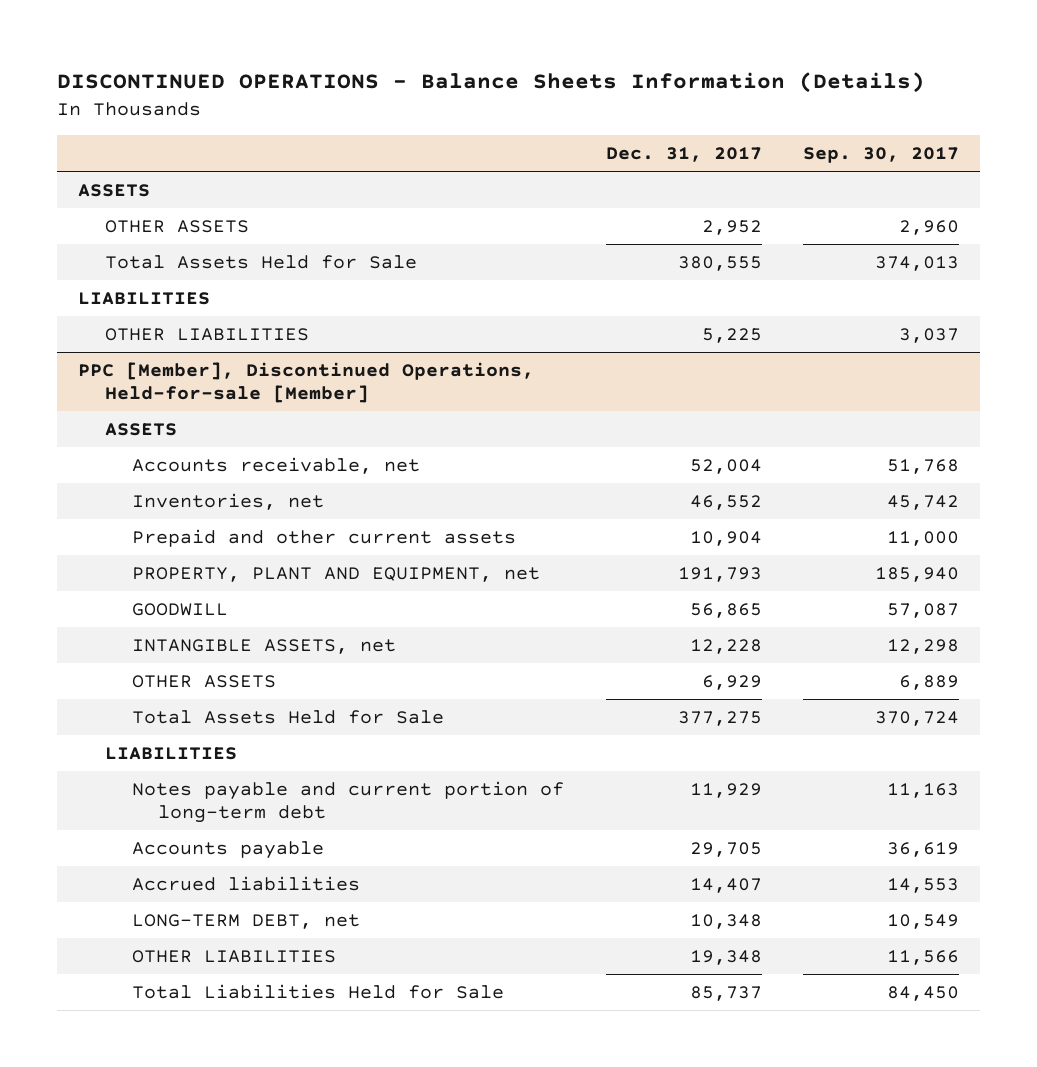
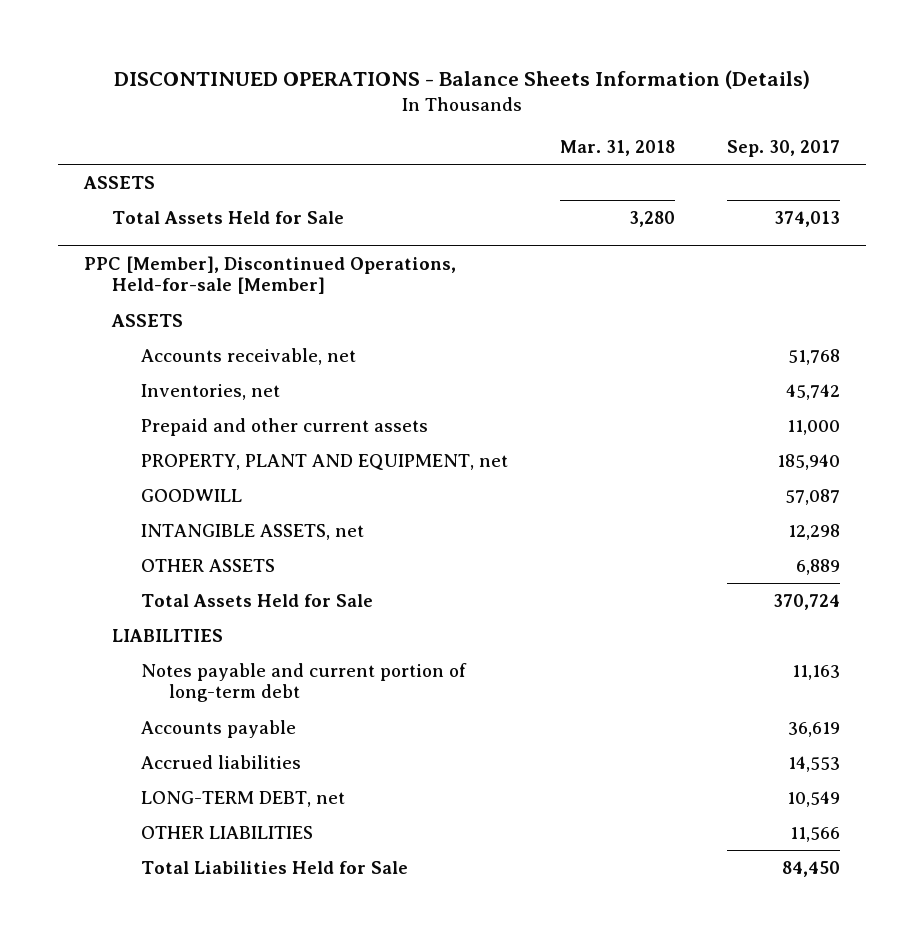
[605,147,762,163] Dec. 31, 2017 -> none
none -> [559,140,675,157] Mar. 31, 2018
[104,219,249,233] OTHER ASSETS -> none
[77,291,210,305] LIABILITIES -> none
[104,327,309,341] OTHER LIABILITIES -> none

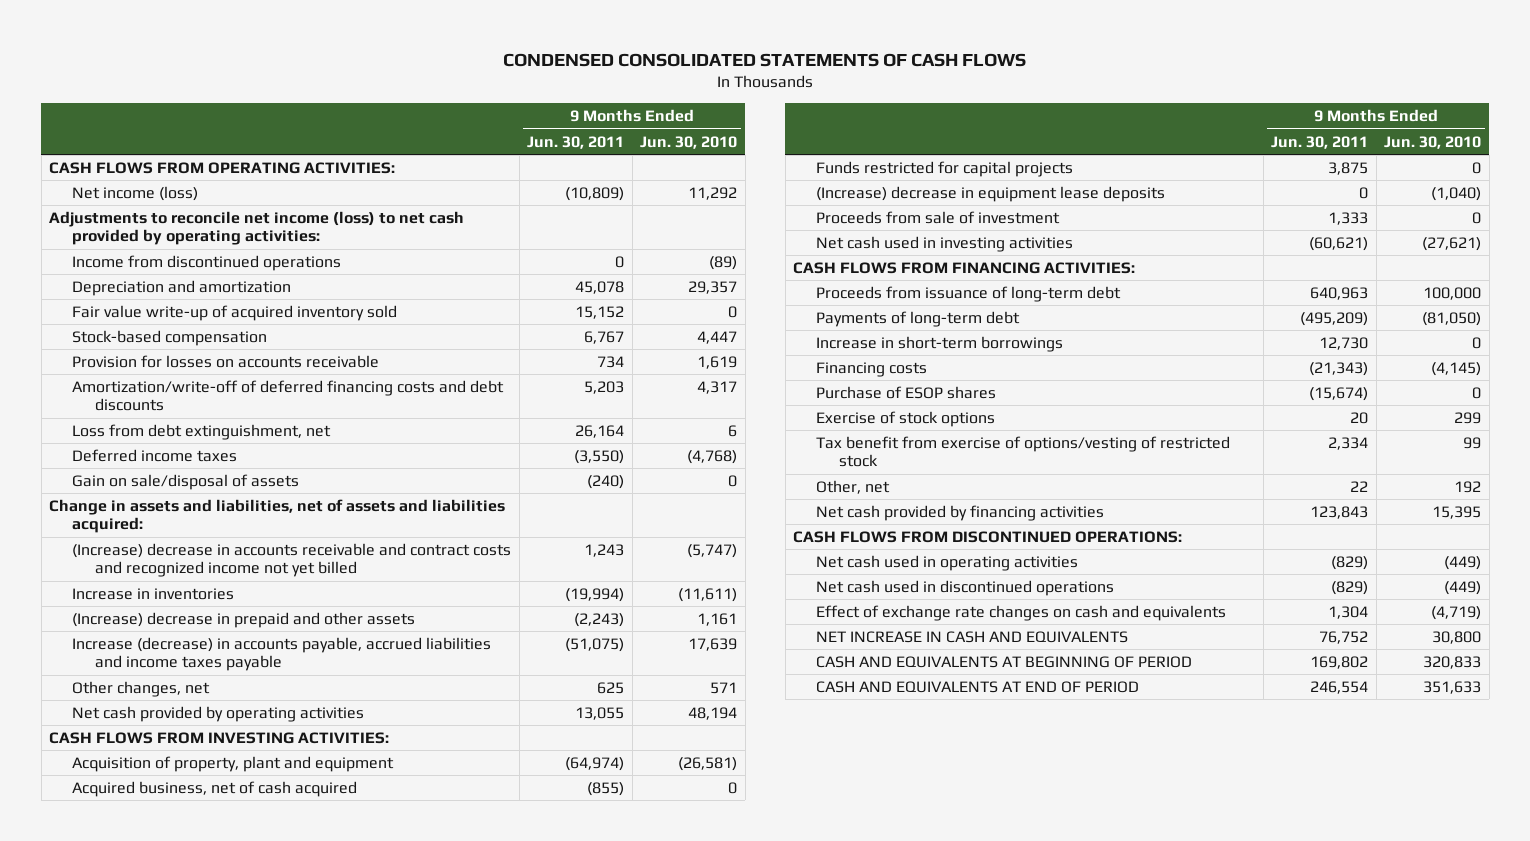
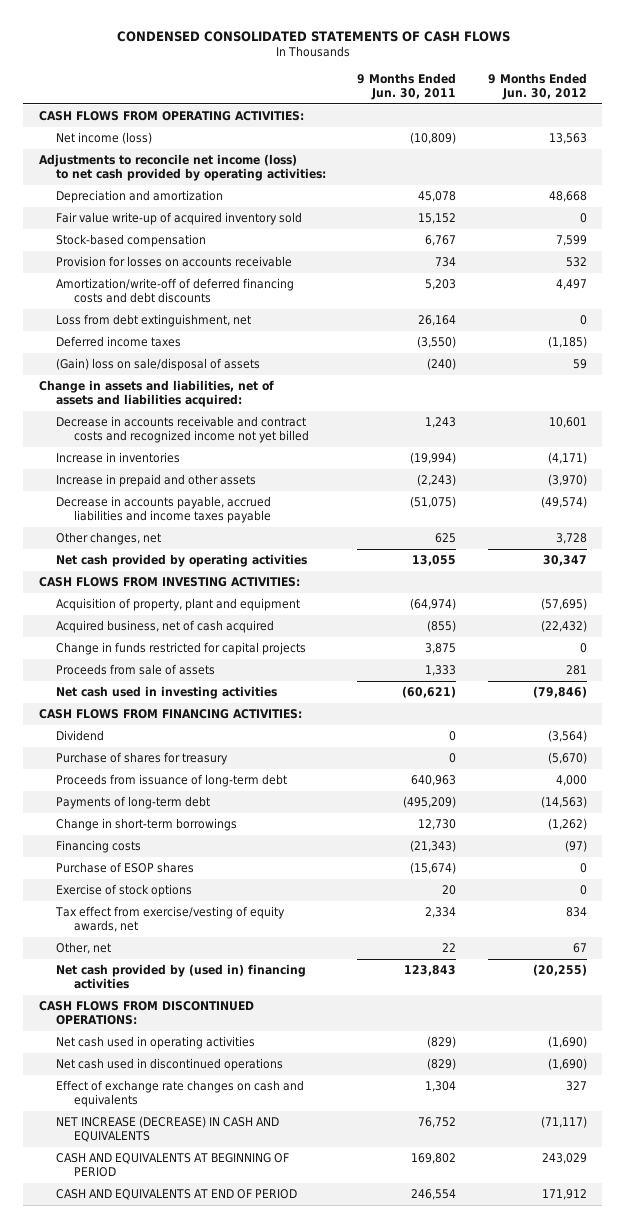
[640,135,738,149] Jun. 30, 2010 -> none
none -> [487,72,587,100] 9 Months Ended Jun. 30, 2012
[72,254,342,271] Income from discontinued operations -> none
[72,473,300,490] Gain on sale/disposal of assets -> [56,358,261,372] (Gain) loss on sale/disposal of assets
[72,542,512,578] (Increase) decrease in accounts receivable and contract costs and recognized income not yet billed -> [56,416,309,444] Decrease in accounts receivable and contract costs and recognized income not yet billed
[72,611,416,628] (Increase) decrease in prepaid and other assets -> [56,474,257,488] Increase in prepaid and other assets
[72,636,492,672] Increase (decrease) in accounts payable, accrued liabilities and income taxes payable -> [56,496,272,524] Decrease in accounts payable, accrued liabilities and income taxes payable
[816,185,1166,202] (Increase) decrease in equipment lease deposits -> none
[816,160,1074,177] Funds restricted for capital projects -> [56,642,307,656] Change in funds restricted for capital projects
[816,210,1061,224] Proceeds from sale of investment -> [56,664,216,676] Proceeds from sale of assets
none -> [56,730,105,742] Dividend
none -> [56,752,229,766] Purchase of shares for treasury
[816,335,1064,352] Increase in short-term borrowings -> [56,818,238,832] Change in short-term borrowings
[816,435,1231,468] Tax benefit from exercise of options/vesting of restricted stock -> [55,906,286,933] Tax effect from exercise/vesting of equity awards, net
[816,504,1105,521] Net cash provided by financing activities -> [56,964,307,990] Net cash provided by (used in) financing activities
[816,630,1129,643] NET INCREASE IN CASH AND EQUIVALENTS -> [56,1116,280,1143] NET INCREASE (DECREASE) IN CASH AND EQUIVALENTS

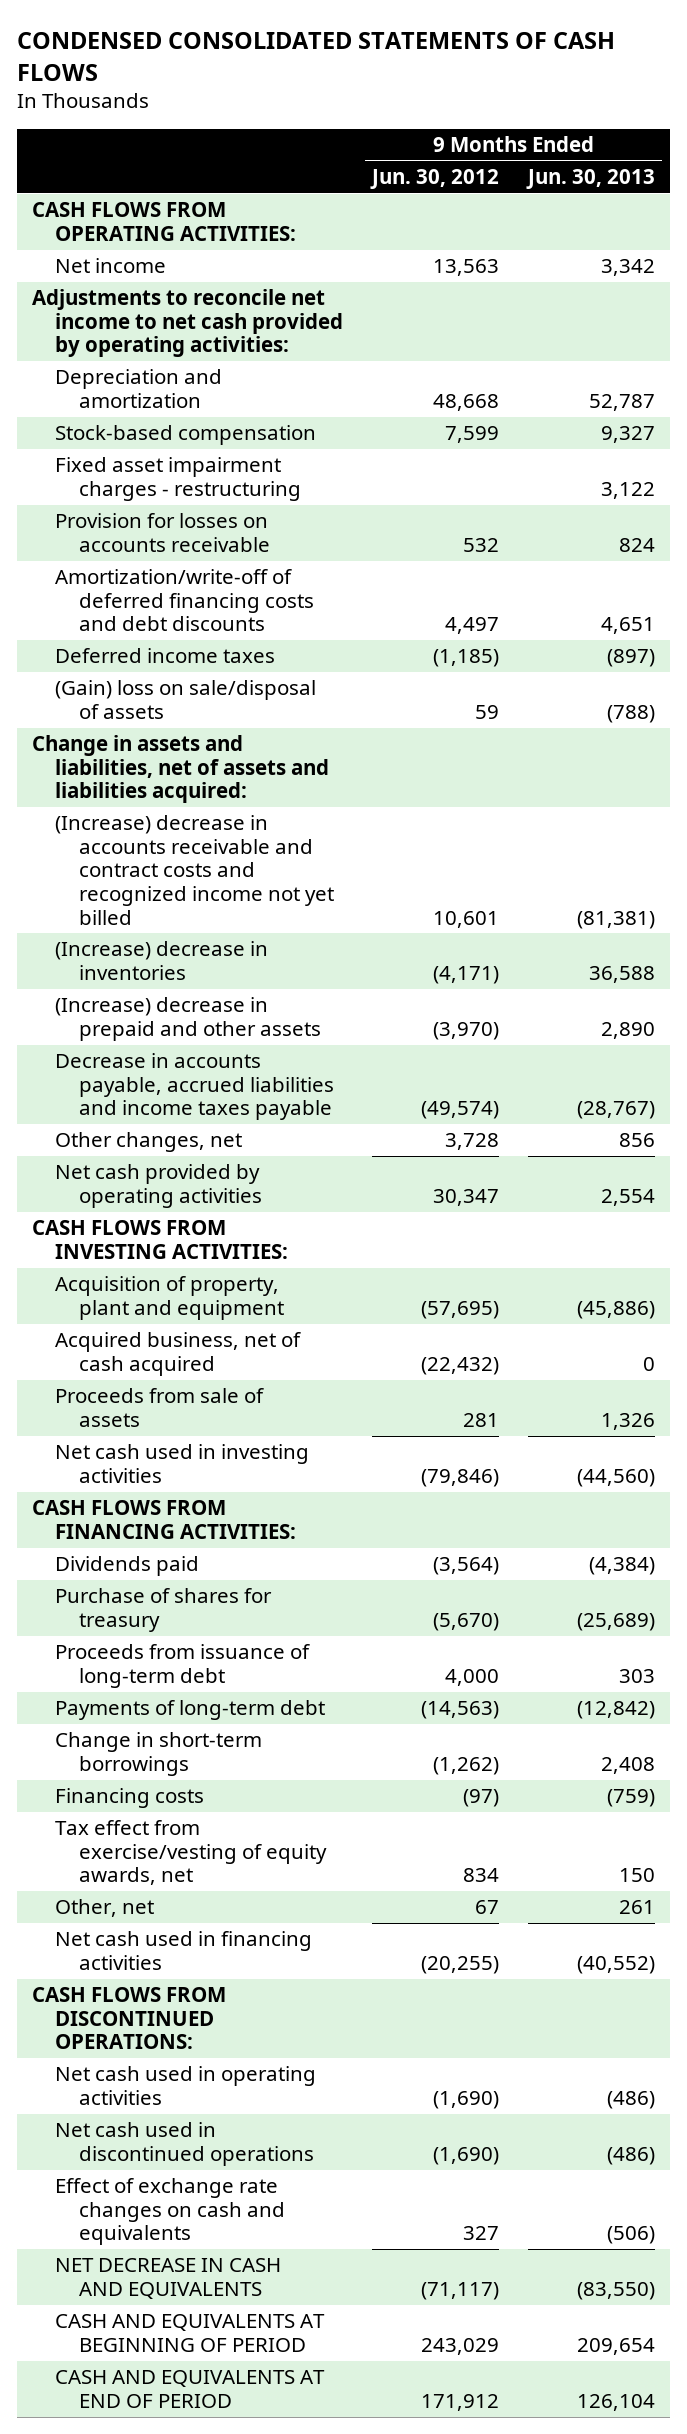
[357,72,457,100] 9 Months Ended Jun. 30, 2011 -> none
none -> [526,169,656,190] Jun. 30, 2013
[56,132,153,145] Net income (loss) -> [55,258,167,274] Net income
[38,154,327,182] Adjustments to reconcile net income (loss) to net cash provided by operating activities: -> [31,289,344,358] Adjustments to reconcile net income to net cash provided by operating activities:
[56,212,303,226] Fair value write-up of acquired inventory sold -> none
none -> [55,457,301,501] Fixed asset impairment charges - restructuring
[56,314,252,328] Loss from debt extinguishment, net -> none
[56,416,309,444] Decrease in accounts receivable and contract costs and recognized income not yet billed -> [55,815,334,925] (Increase) decrease in accounts receivable and contract costs and recognized income not yet billed
[56,452,181,464] Increase in inventories -> [55,941,269,980] (Increase) decrease in inventories
[56,474,257,488] Increase in prepaid and other assets -> [55,997,321,1041] (Increase) decrease in prepaid and other assets
[56,642,307,656] Change in funds restricted for capital projects -> none
[56,730,105,742] Dividend -> [55,1556,200,1577] Dividends paid
[56,862,195,874] Purchase of ESOP shares -> none
[56,884,193,898] Exercise of stock options -> none
[56,964,307,990] Net cash provided by (used in) financing activities -> [55,1931,313,1970] Net cash used in financing activities
[56,1116,280,1143] NET INCREASE (DECREASE) IN CASH AND EQUIVALENTS -> [55,2258,282,2299] NET DECREASE IN CASH AND EQUIVALENTS

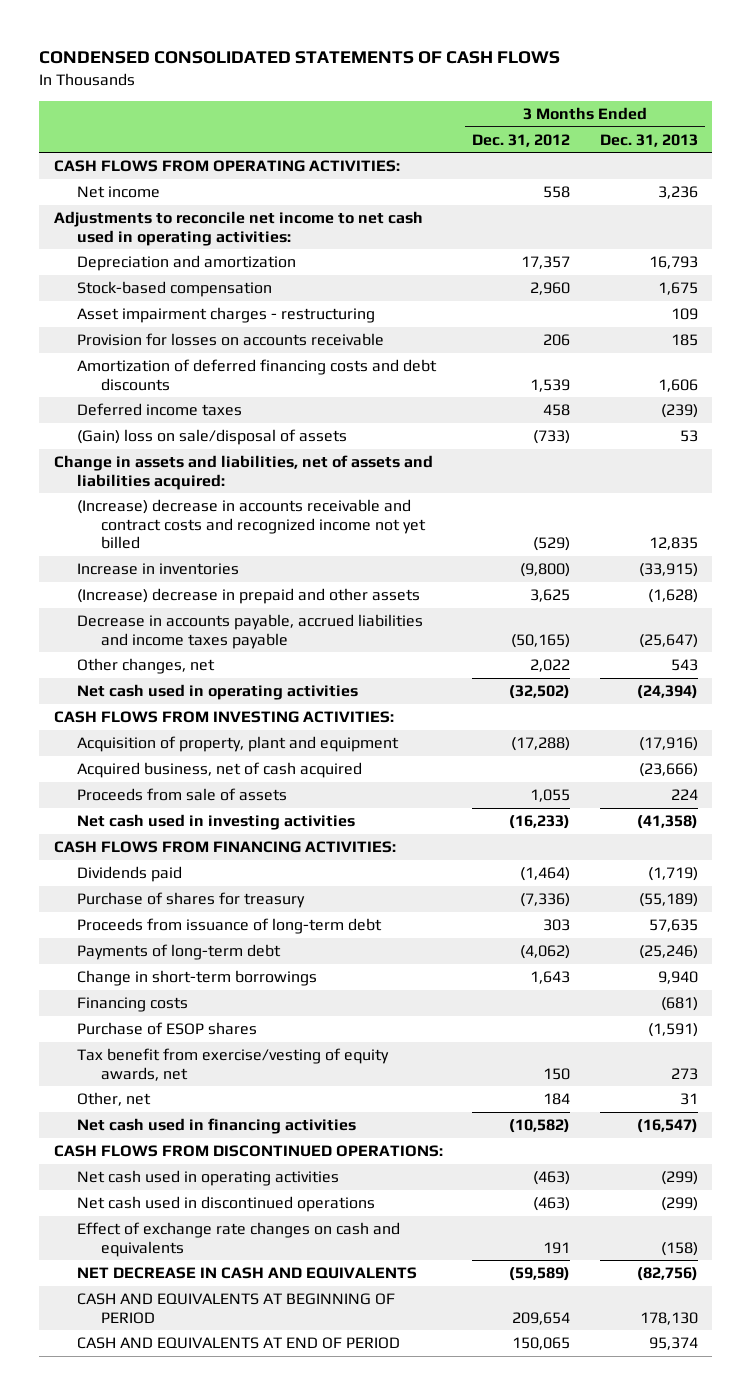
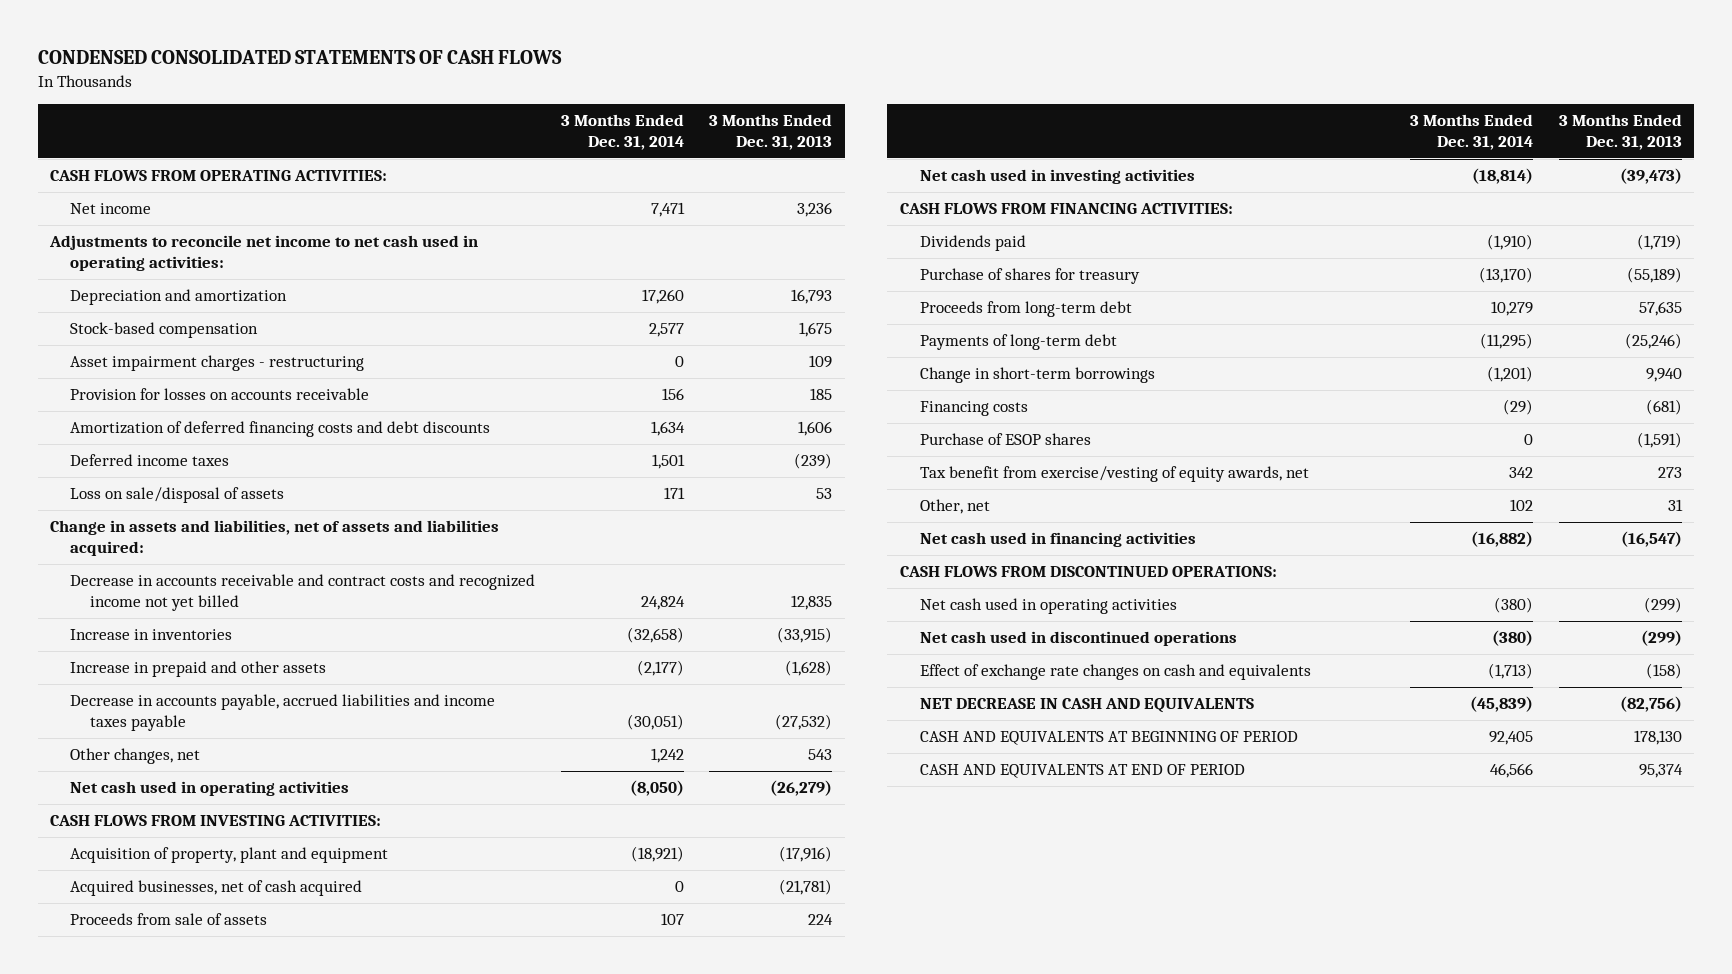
[472,133,571,147] Dec. 31, 2012 -> none
none -> [560,113,684,150] 3 Months Ended Dec. 31, 2014
[77,429,348,446] (Gain) loss on sale/disposal of assets -> [70,487,285,504] Loss on sale/disposal of assets
[77,499,427,550] (Increase) decrease in accounts receivable and contract costs and recognized income not yet billed -> [70,574,536,612] Decrease in accounts receivable and contract costs and recognized income not yet billed
[77,588,421,605] (Increase) decrease in prepaid and other assets -> [70,661,327,678] Increase in prepaid and other assets
[638,633,698,648] (25,647) -> [775,714,833,731] (27,532)
[636,685,698,700] (24,394) -> [770,780,833,797] (26,279)
[77,762,363,779] Acquired business, net of cash acquired -> [70,880,363,897] Acquired businesses, net of cash acquired
[638,763,698,778] (23,666) -> [779,879,833,896] (21,781)
[636,815,698,830] (41,358) -> [1619,168,1682,185] (39,473)
[77,918,383,935] Proceeds from issuance of long-term debt -> [919,301,1132,318] Proceeds from long-term debt

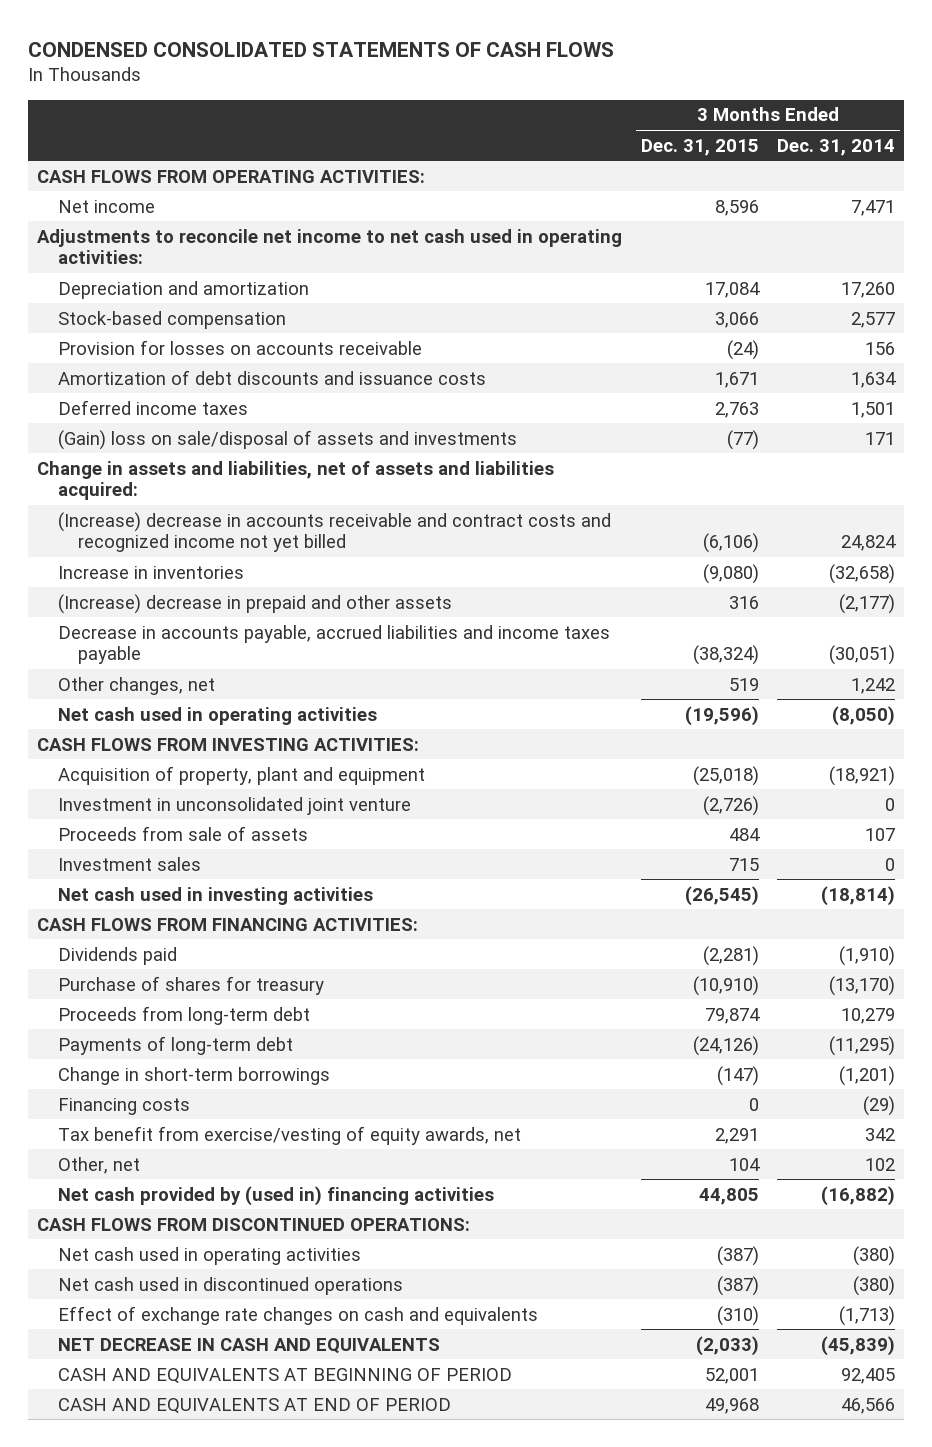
[709,113,833,150] 3 Months Ended Dec. 31, 2013 -> none
none -> [640,138,759,156] Dec. 31, 2015
[70,355,365,372] Asset impairment charges - restructuring -> none
[70,421,491,438] Amortization of deferred financing costs and debt discounts -> [57,369,486,385] Amortization of debt discounts and issuance costs
[70,487,285,504] Loss on sale/disposal of assets -> [57,429,517,450] (Gain) loss on sale/disposal of assets and investments
[70,574,536,612] Decrease in accounts receivable and contract costs and recognized income not yet billed -> [57,511,611,553] (Increase) decrease in accounts receivable and contract costs and recognized income not yet billed
[70,661,327,678] Increase in prepaid and other assets -> [57,593,452,614] (Increase) decrease in prepaid and other assets
[70,880,363,897] Acquired businesses, net of cash acquired -> [57,796,411,815] Investment in unconsolidated joint venture
none -> [57,856,201,871] Investment sales
[919,433,1091,446] Purchase of ESOP shares -> none
[919,532,1196,548] Net cash used in financing activities -> [57,1185,494,1206] Net cash provided by (used in) financing activities

